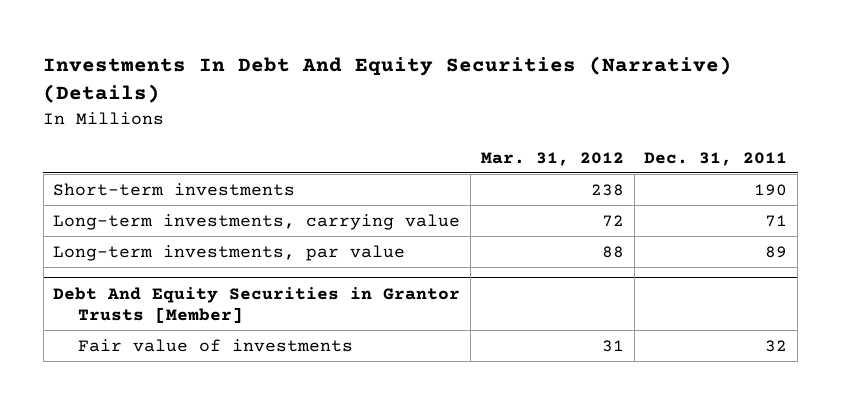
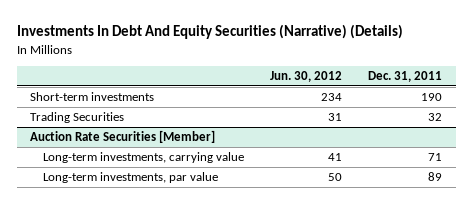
[480,151,624,166] Mar. 31, 2012 -> none
none -> [270,71,343,83] Jun. 30, 2012
none -> [29,111,124,123] Trading Securities
none -> [29,129,215,143] Auction Rate Securities [Member]
[53,286,461,324] Debt And Equity Securities in Grantor Trusts [Member] -> none
[78,338,354,352] Fair value of investments -> none

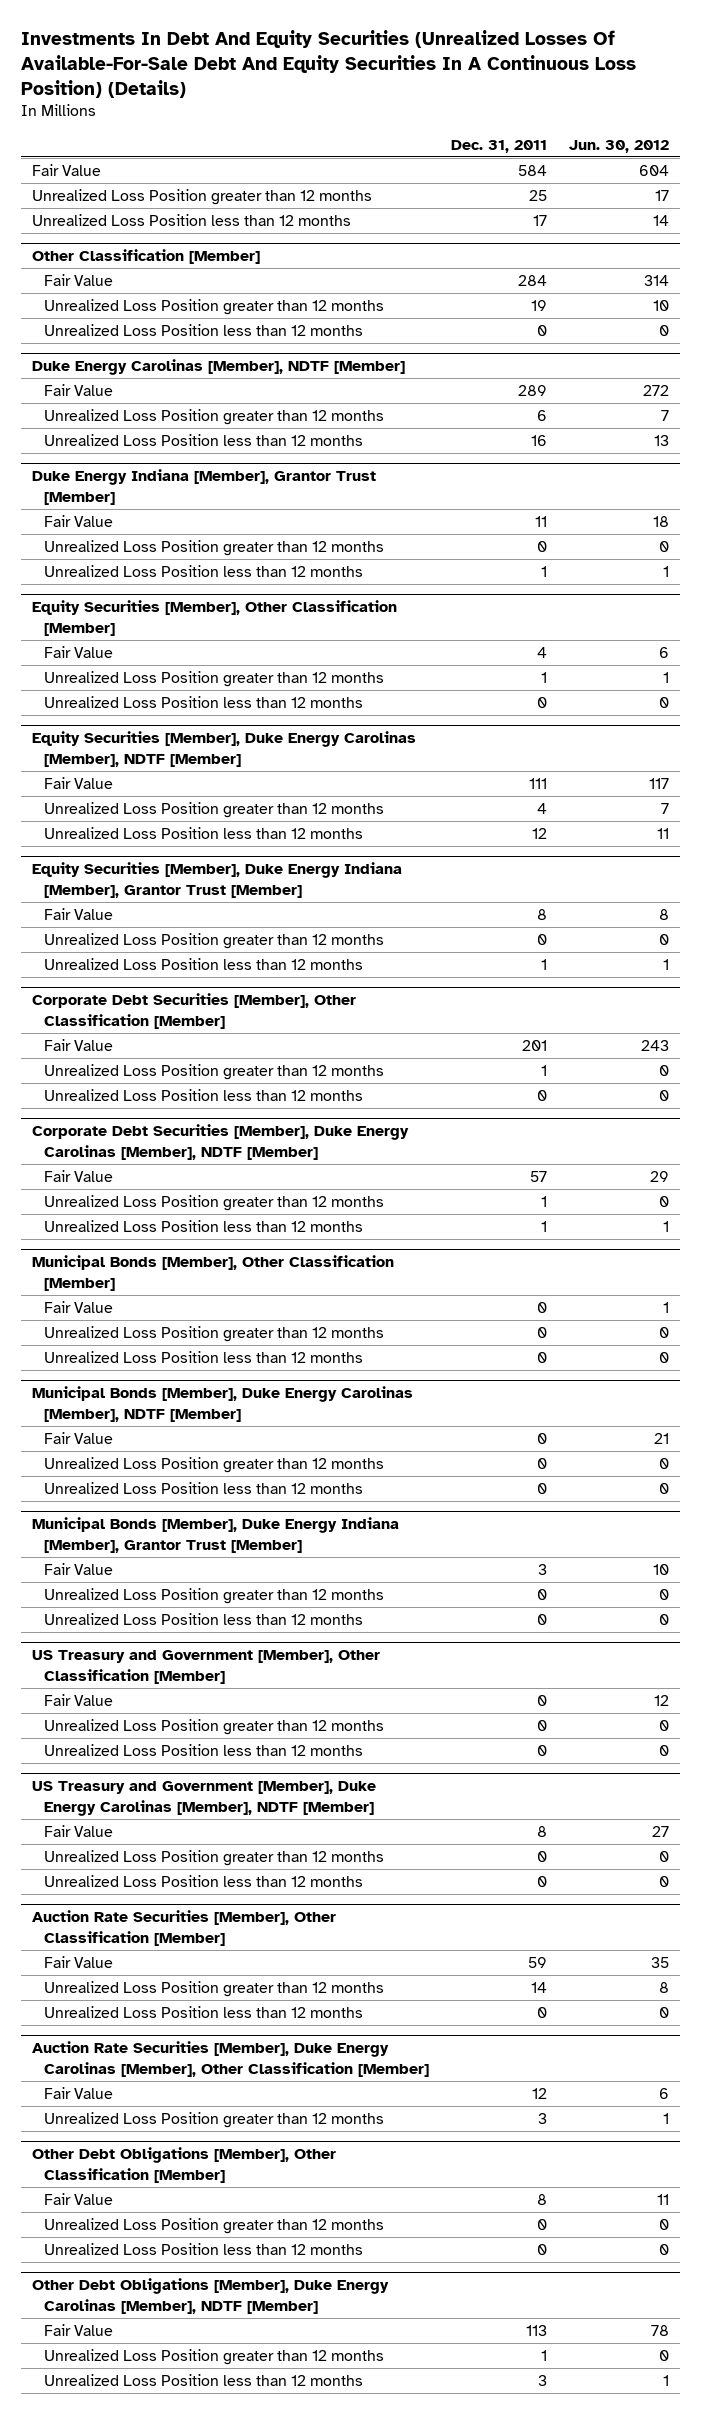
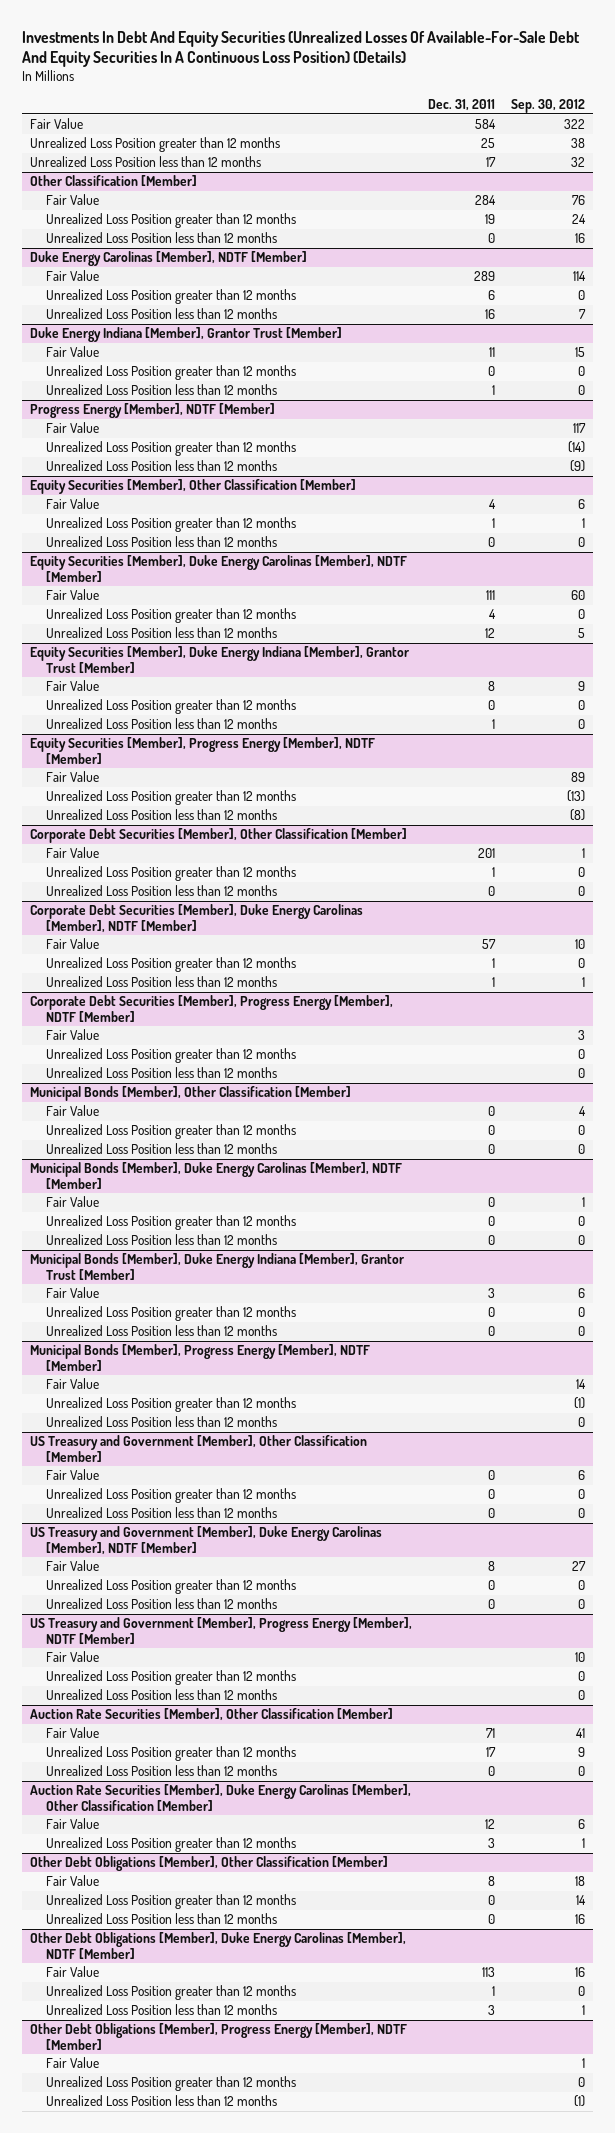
[569,139,670,153] Jun. 30, 2012 -> none
none -> [511,99,586,114] Sep. 30, 2012
none -> [30,403,276,419] Progress Energy [Member], NDTF [Member]
none -> [45,422,99,434] Fair Value
none -> [45,441,296,457] Unrealized Loss Position greater than 12 months
none -> [45,460,277,472] Unrealized Loss Position less than 12 months
none -> [30,737,376,764] Equity Securities [Member], Progress Energy [Member], NDTF [Member]
none -> [45,771,99,783] Fair Value
none -> [45,790,296,806] Unrealized Loss Position greater than 12 months
none -> [45,809,277,821] Unrealized Loss Position less than 12 months
none -> [30,995,394,1022] Corporate Debt Securities [Member], Progress Energy [Member], NDTF [Member]
none -> [45,1029,99,1041] Fair Value
none -> [45,1048,296,1064] Unrealized Loss Position greater than 12 months
none -> [45,1067,277,1079] Unrealized Loss Position less than 12 months
none -> [30,1344,371,1371] Municipal Bonds [Member], Progress Energy [Member], NDTF [Member]
none -> [45,1378,99,1390] Fair Value
none -> [45,1397,296,1413] Unrealized Loss Position greater than 12 months
none -> [45,1416,277,1428] Unrealized Loss Position less than 12 months
none -> [30,1617,413,1644] US Treasury and Government [Member], Progress Energy [Member], NDTF [Member]
none -> [45,1651,99,1663] Fair Value
none -> [45,1670,296,1686] Unrealized Loss Position greater than 12 months
none -> [45,1689,277,1701] Unrealized Loss Position less than 12 months
[528,1956,548,1968] 59 -> [486,1728,496,1739] 71
[531,1981,548,1993] 14 -> [486,1747,497,1758] 17
none -> [30,2023,408,2050] Other Debt Obligations [Member], Progress Energy [Member], NDTF [Member]
none -> [45,2057,99,2069] Fair Value
none -> [45,2076,296,2092] Unrealized Loss Position greater than 12 months
none -> [45,2095,277,2107] Unrealized Loss Position less than 12 months

